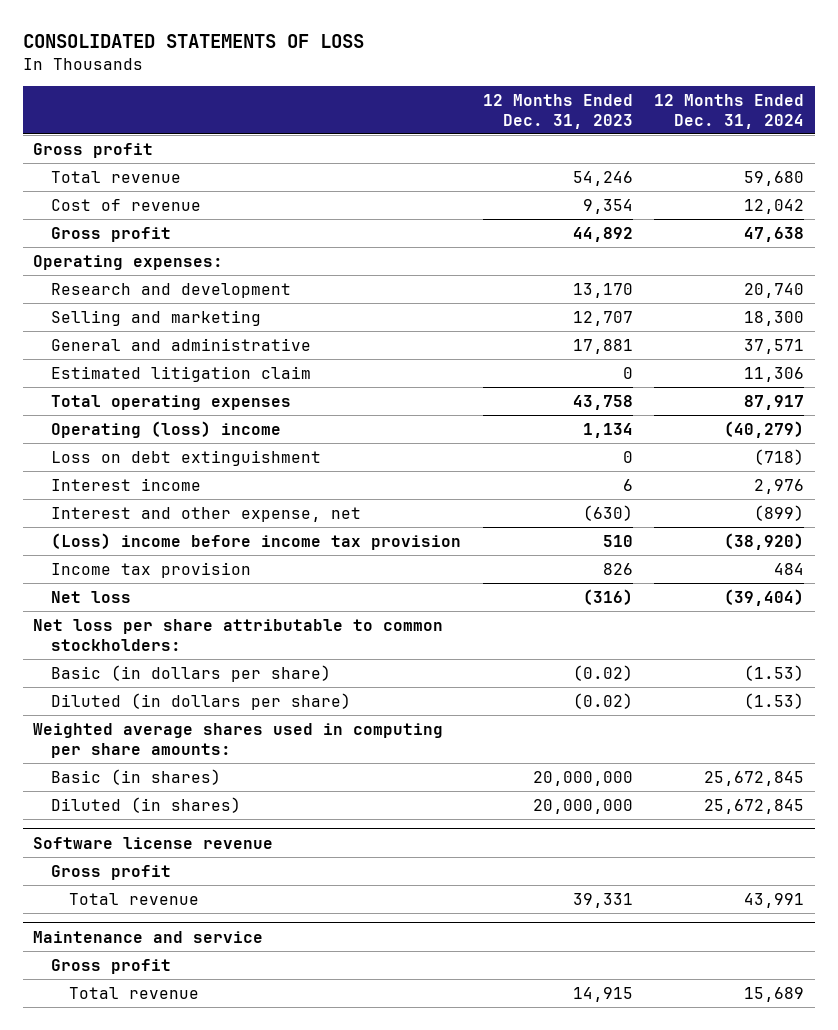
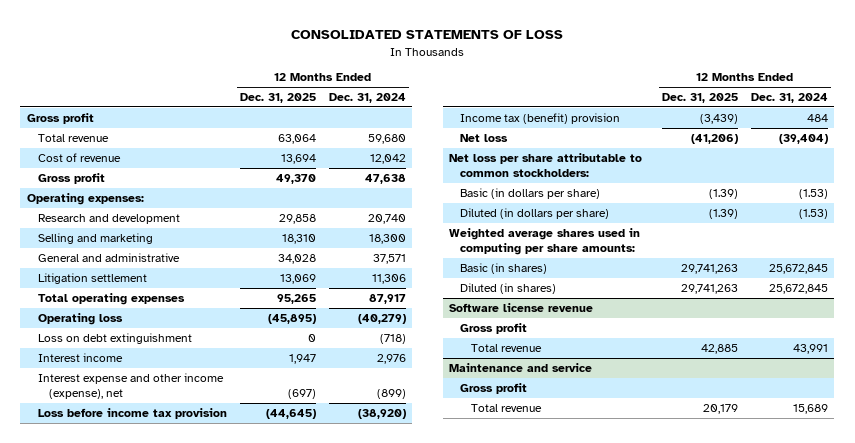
[482,93,633,129] 12 Months Ended Dec. 31, 2023 -> none
none -> [239,93,316,104] Dec. 31, 2025
[51,366,312,383] Estimated litigation claim -> [37,272,147,284] Litigation settlement
[51,421,282,439] Operating (loss) income -> [37,312,123,325] Operating loss
[51,507,362,523] Interest and other expense, net -> [37,372,224,399] Interest expense and other income (expense), net
[51,533,462,551] (Loss) income before income tax provision -> [37,407,227,419] Loss before income tax provision
[51,562,252,579] Income tax provision -> [459,112,620,124] Income tax (benefit) provision

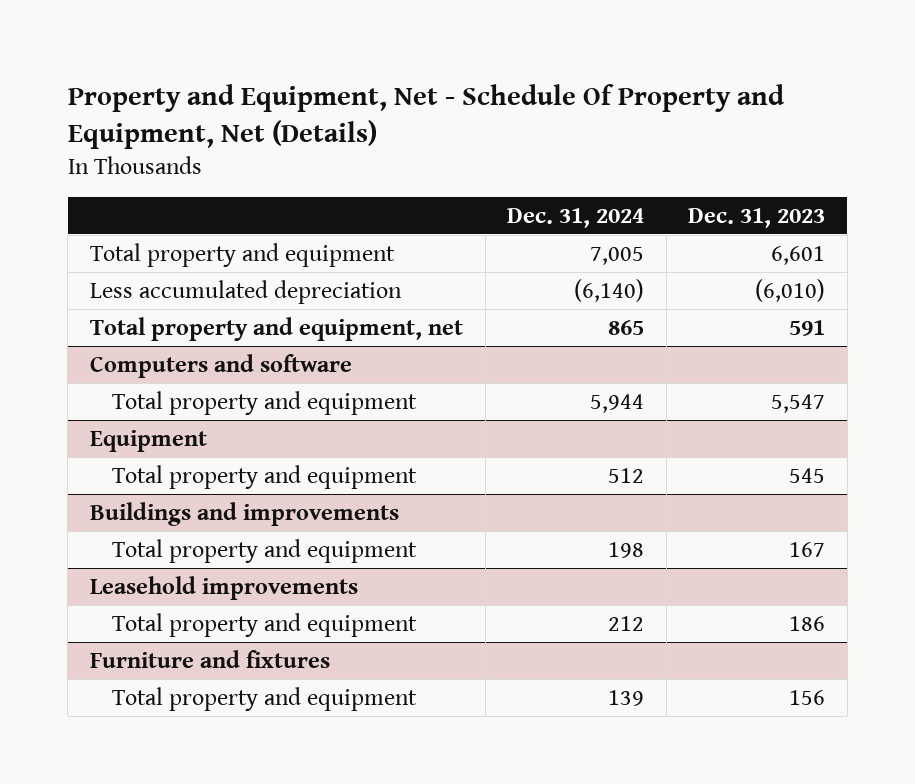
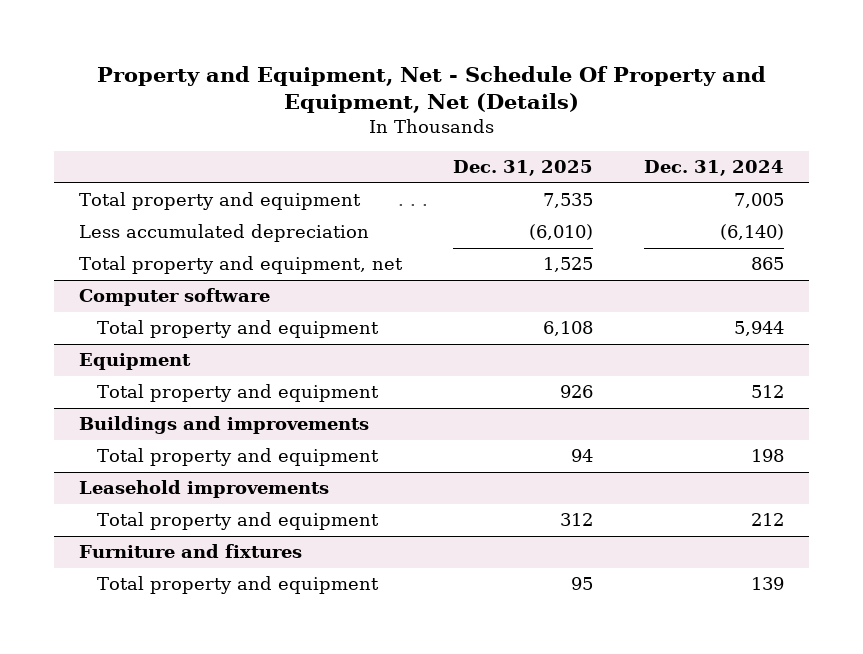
[688,208,826,229] Dec. 31, 2023 -> none
none -> [453,160,594,177] Dec. 31, 2025
[89,353,352,378] Computers and software -> [79,288,271,307] Computer software

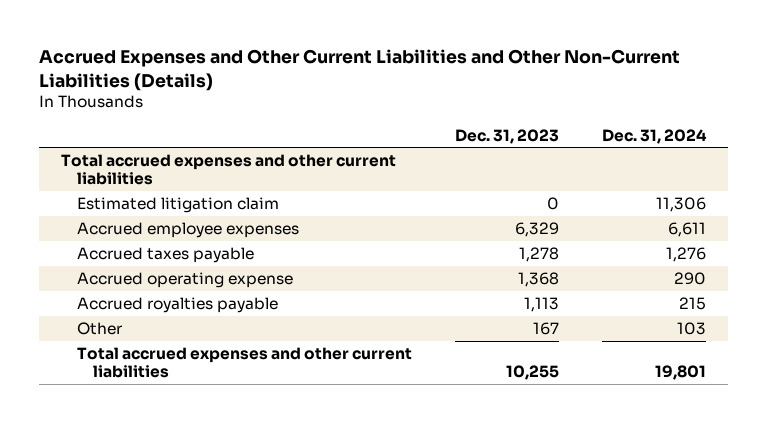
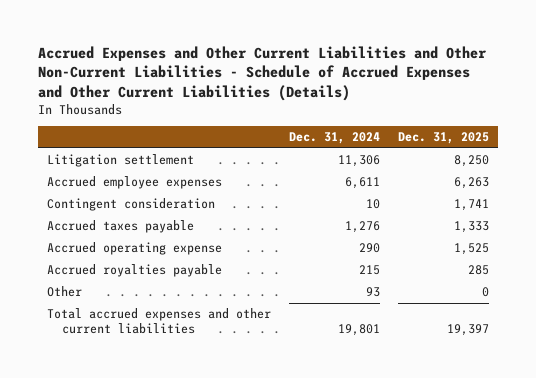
[38,48,680,91] Accrued Expenses and Other Current Liabilities and Other Non-Current Liabilities (Details) -> [38,45,488,101] Accrued Expenses and Other Current Liabilities and Other Non-Current Liabilities - Schedule of Accrued Expenses and Other Current Liabilities (Details)
[454,128,559,144] Dec. 31, 2023 -> none
none -> [397,132,489,145] Dec. 31, 2025
[60,153,396,186] Total accrued expenses and other current liabilities -> none
[76,196,279,213] Estimated litigation claim -> [47,154,195,168] Litigation settlement
none -> [47,198,216,212] Contingent consideration
[677,321,707,335] 103 -> [366,287,381,298] 93

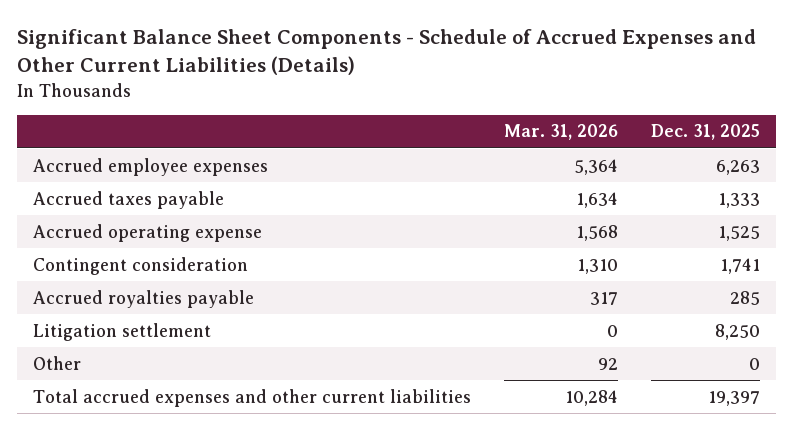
[38,45,488,101] Accrued Expenses and Other Current Liabilities and Other Non-Current Liabilities - Schedule of Accrued Expenses and Other Current Liabilities (Details) -> [16,29,756,76] Significant Balance Sheet Components - Schedule of Accrued Expenses and Other Current Liabilities (Details)
[289,132,381,145] Dec. 31, 2024 -> none
none -> [503,124,618,141] Mar. 31, 2026
[47,198,216,212] Contingent consideration -> [33,256,249,275] Contingent consideration
[47,154,195,168] Litigation settlement -> [33,322,212,341] Litigation settlement

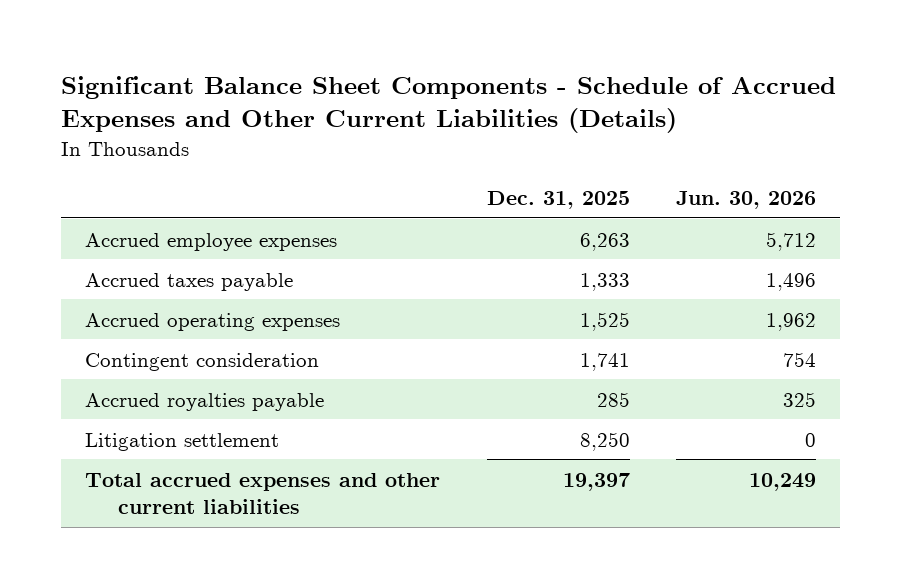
[503,124,618,141] Mar. 31, 2026 -> none
none -> [676,190,817,209] Jun. 30, 2026
[33,223,263,242] Accrued operating expense -> [84,312,340,331] Accrued operating expenses
[33,355,82,370] Other -> none

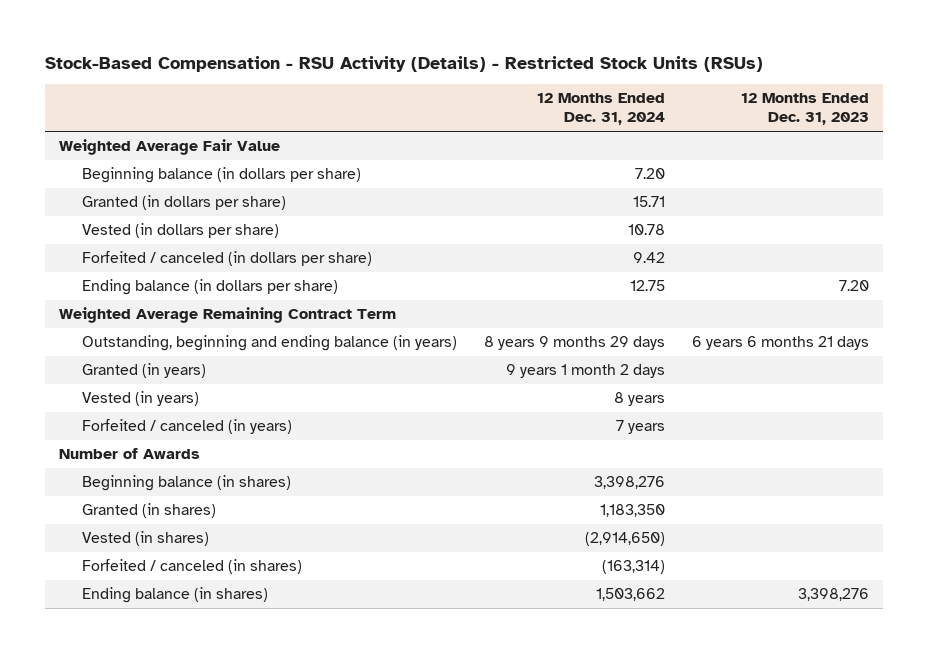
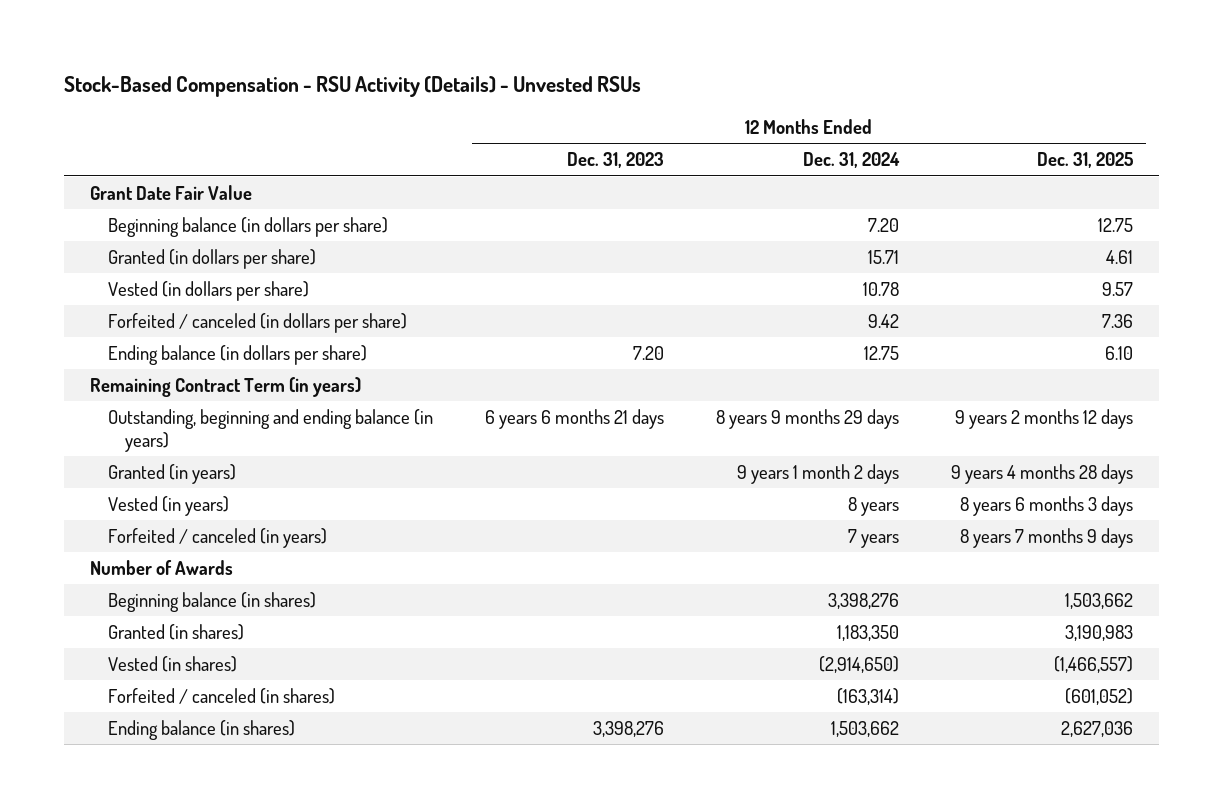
[44,55,763,72] Stock-Based Compensation - RSU Activity (Details) - Restricted Stock Units (RSUs) -> [63,76,641,98] Stock-Based Compensation - RSU Activity (Details) - Unvested RSUs
none -> [1037,152,1134,169] Dec. 31, 2025
[58,139,280,156] Weighted Average Fair Value -> [89,184,252,200] Grant Date Fair Value
[58,307,396,324] Weighted Average Remaining Contract Term -> [89,376,361,397] Remaining Contract Term (in years)

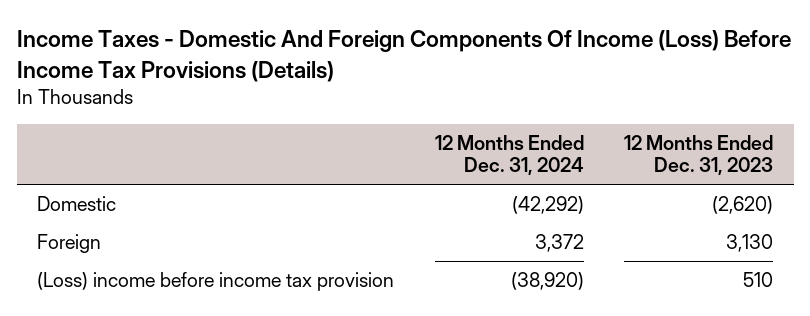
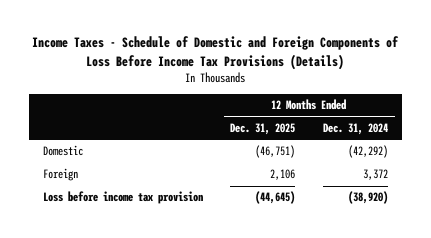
[16,30,791,82] Income Taxes - Domestic And Foreign Components Of Income (Loss) Before Income Tax Provisions (Details) -> [32,36,400,70] Income Taxes - Schedule of Domestic and Foreign Components of Loss Before Income Tax Provisions (Details)
[624,134,774,176] 12 Months Ended Dec. 31, 2023 -> none
none -> [230,123,296,136] Dec. 31, 2025
[37,272,395,292] (Loss) income before income tax provision -> [42,191,203,205] Loss before income tax provision

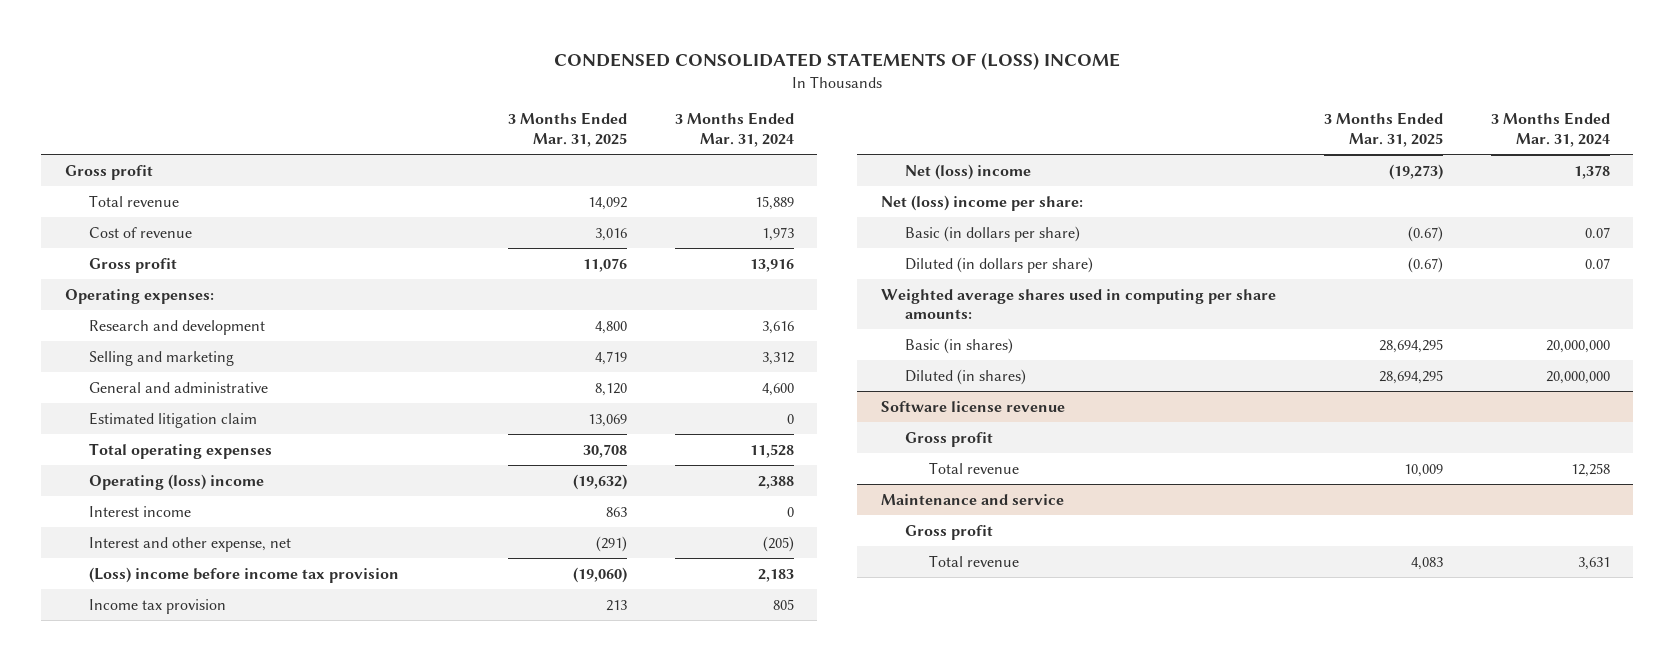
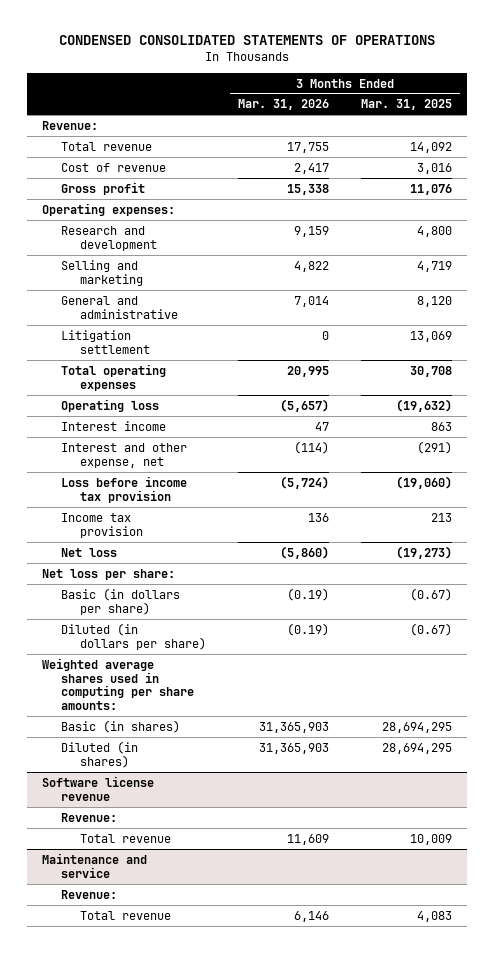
[554,52,1121,71] CONDENSED CONSOLIDATED STATEMENTS OF (LOSS) INCOME -> [59,34,436,45] CONDENSED CONSOLIDATED STATEMENTS OF OPERATIONS
[674,112,794,147] 3 Months Ended Mar. 31, 2024 -> none
none -> [237,99,329,111] Mar. 31, 2026
[65,164,154,180] Gross profit -> none
none -> [42,120,99,130] Revenue:
[88,411,257,428] Estimated litigation claim -> [61,329,151,354] Litigation settlement
[88,473,264,490] Operating (loss) income -> [61,398,160,412] Operating loss
[88,566,399,583] (Loss) income before income tax provision -> [61,475,188,503] Loss before income tax provision
[904,163,1031,180] Net (loss) income -> [61,547,118,557] Net loss
[881,194,1084,211] Net (loss) income per share: -> [42,568,176,580] Net loss per share:
[904,431,993,447] Gross profit -> none
none -> [61,812,118,822] Revenue:
[904,524,993,540] Gross profit -> none
none -> [61,889,118,899] Revenue:

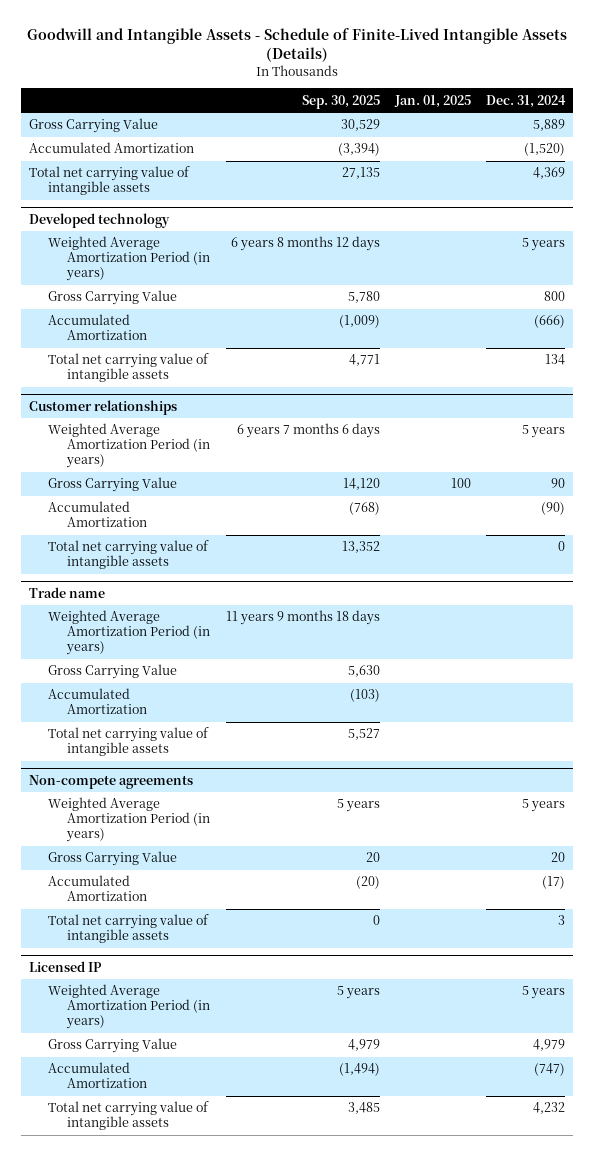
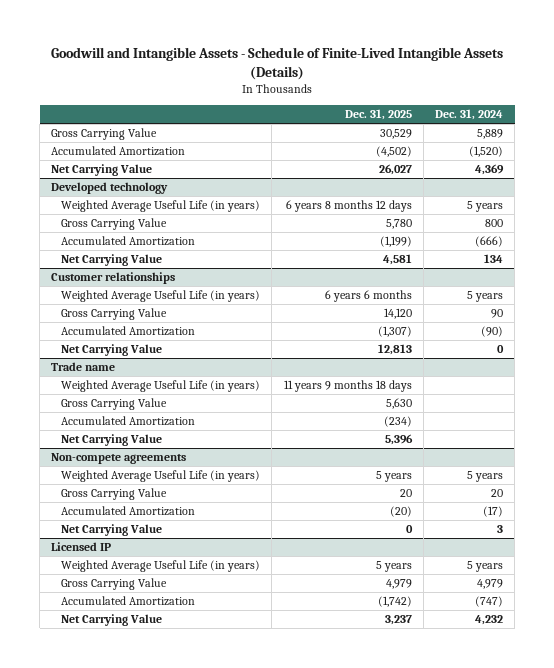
[301,94,380,109] Sep. 30, 2025 -> none
[393,94,471,108] Jan. 01, 2025 -> none
none -> [344,109,412,121] Dec. 31, 2025
[28,166,190,196] Total net carrying value of intangible assets -> [51,163,153,176] Net Carrying Value
[48,236,211,282] Weighted Average Amortization Period (in years) -> [61,199,261,212] Weighted Average Useful Life (in years)
[48,353,210,383] Total net carrying value of intangible assets -> [61,253,163,266] Net Carrying Value
[48,423,211,469] Weighted Average Amortization Period (in years) -> [61,289,261,302] Weighted Average Useful Life (in years)
[48,540,210,570] Total net carrying value of intangible assets -> [61,343,163,356] Net Carrying Value
[48,610,211,656] Weighted Average Amortization Period (in years) -> [61,379,261,392] Weighted Average Useful Life (in years)
[48,727,210,757] Total net carrying value of intangible assets -> [61,433,163,446] Net Carrying Value
[48,797,211,843] Weighted Average Amortization Period (in years) -> [61,469,261,482] Weighted Average Useful Life (in years)
[48,914,210,944] Total net carrying value of intangible assets -> [61,523,163,536] Net Carrying Value
[48,984,211,1030] Weighted Average Amortization Period (in years) -> [61,559,261,572] Weighted Average Useful Life (in years)
[48,1101,210,1131] Total net carrying value of intangible assets -> [61,613,163,626] Net Carrying Value

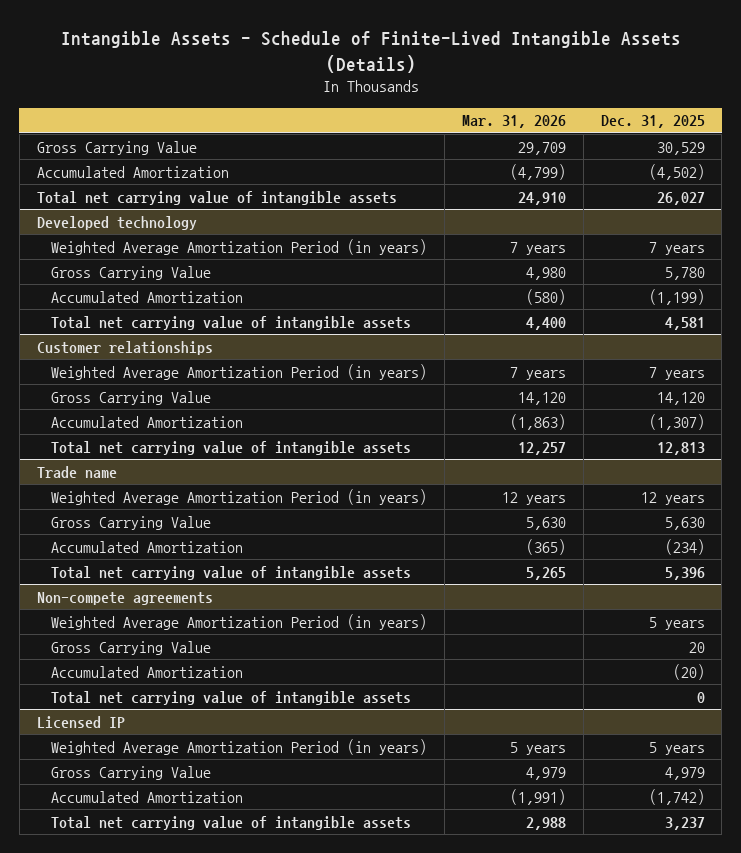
[51,47,504,80] Goodwill and Intangible Assets - Schedule of Finite-Lived Intangible Assets (Details) -> [60,31,681,73] Intangible Assets - Schedule of Finite-Lived Intangible Assets (Details)
[435,109,504,121] Dec. 31, 2024 -> none
none -> [461,115,566,129] Mar. 31, 2026
[51,163,153,176] Net Carrying Value -> [36,190,397,205] Total net carrying value of intangible assets
[61,199,261,212] Weighted Average Useful Life (in years) -> [51,238,428,255] Weighted Average Amortization Period (in years)
[285,199,412,212] 6 years 8 months 12 days -> [648,241,705,255] 7 years
[61,253,163,266] Net Carrying Value -> [51,315,412,330] Total net carrying value of intangible assets
[61,289,261,302] Weighted Average Useful Life (in years) -> [51,363,428,380] Weighted Average Amortization Period (in years)
[324,289,412,302] 6 years 6 months -> [648,366,705,380] 7 years
[61,343,163,356] Net Carrying Value -> [51,440,412,455] Total net carrying value of intangible assets
[61,379,261,392] Weighted Average Useful Life (in years) -> [51,488,428,505] Weighted Average Amortization Period (in years)
[283,379,412,392] 11 years 9 months 18 days -> [640,491,705,505] 12 years
[61,433,163,446] Net Carrying Value -> [51,565,412,580] Total net carrying value of intangible assets
[61,469,261,482] Weighted Average Useful Life (in years) -> [51,613,428,630] Weighted Average Amortization Period (in years)
[61,523,163,536] Net Carrying Value -> [51,690,412,705] Total net carrying value of intangible assets
[61,559,261,572] Weighted Average Useful Life (in years) -> [51,738,428,755] Weighted Average Amortization Period (in years)
[61,613,163,626] Net Carrying Value -> [51,815,412,830] Total net carrying value of intangible assets

